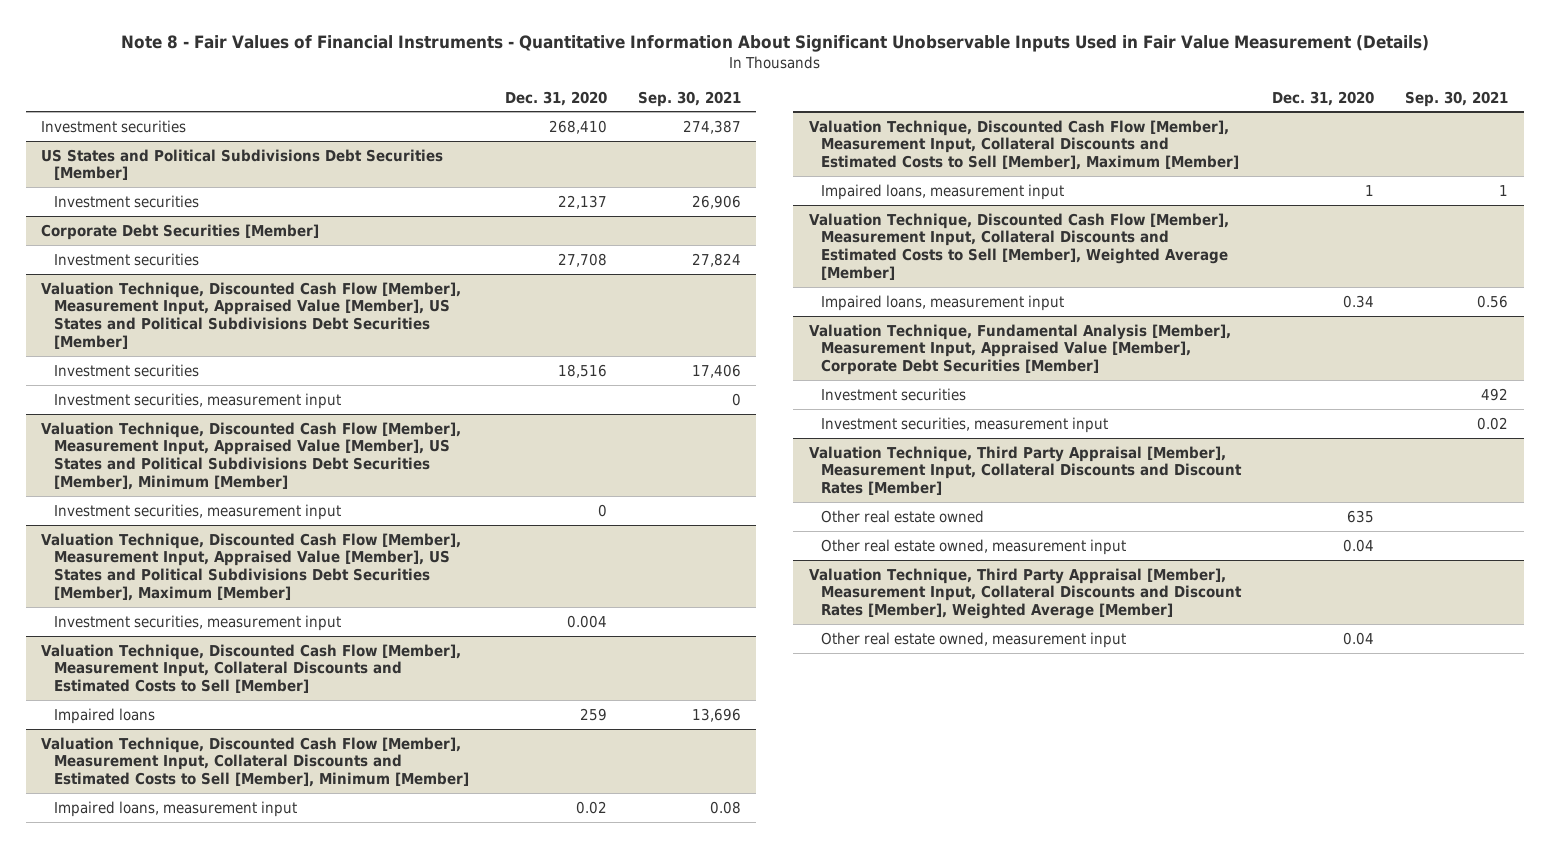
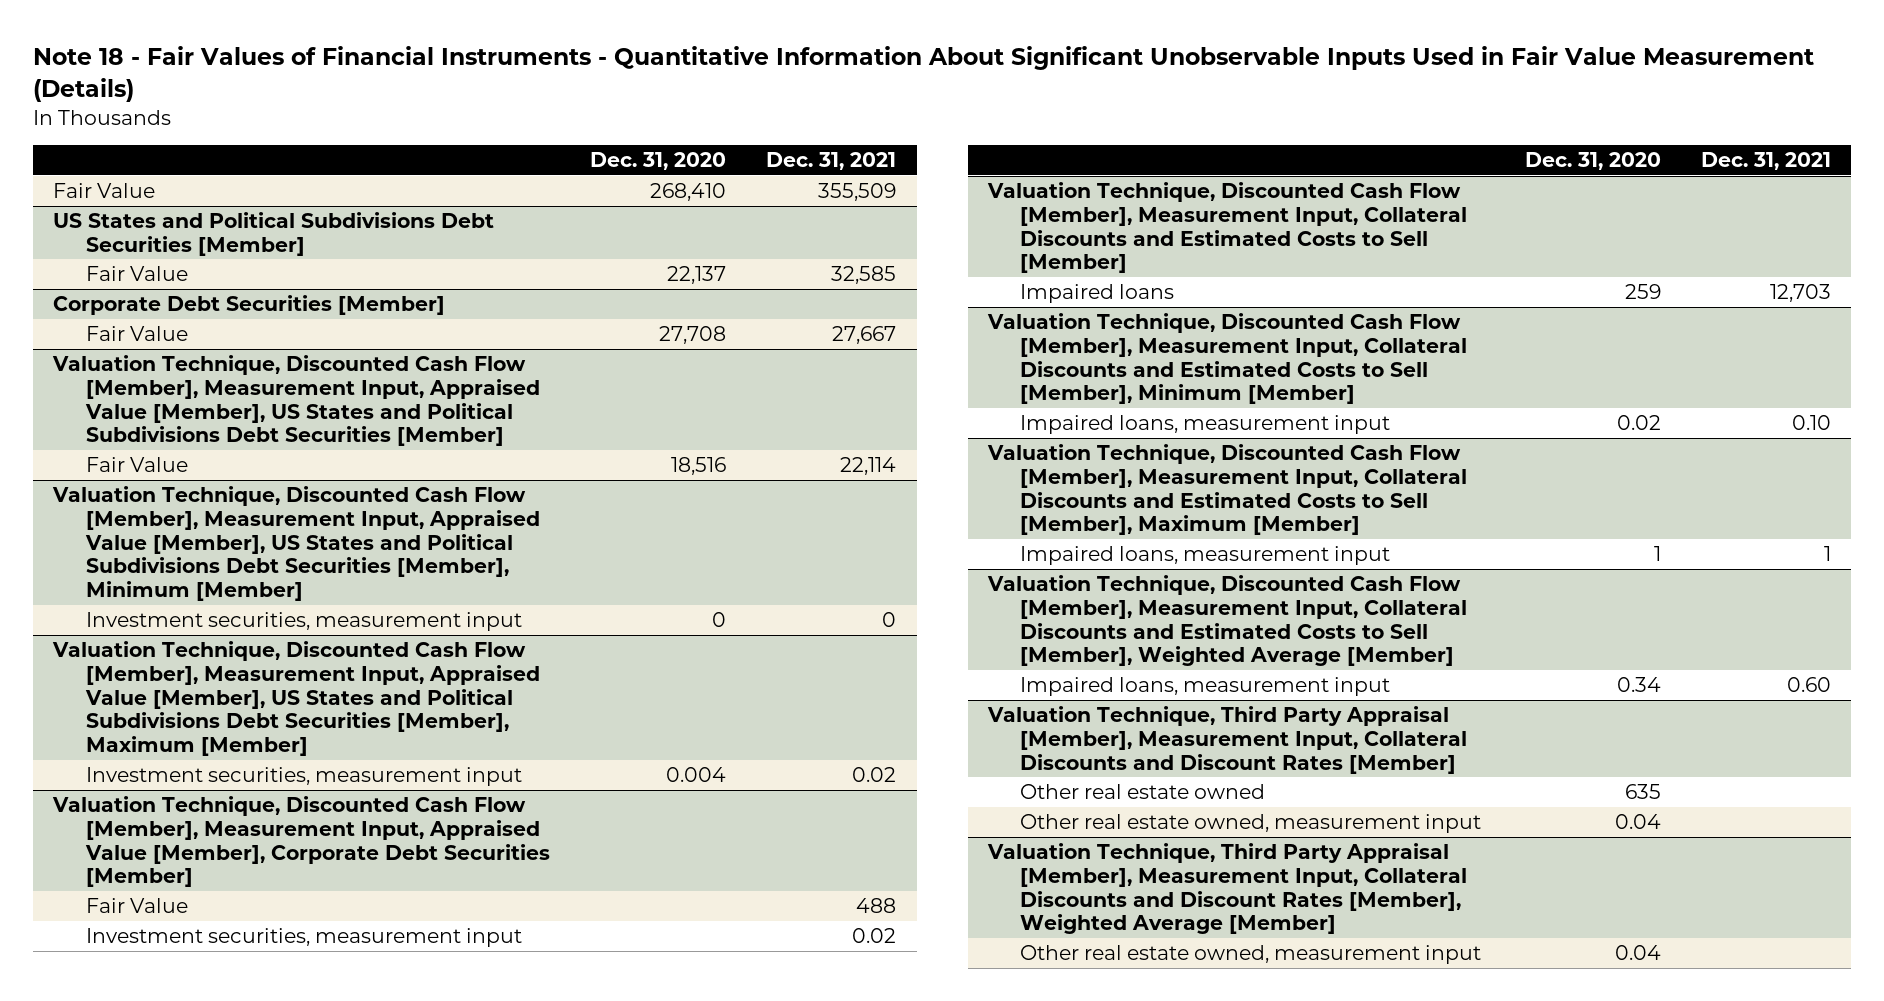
[120,35,1429,53] Note 8 - Fair Values of Financial Instruments - Quantitative Information About Significant Unobservable Inputs Used in Fair Value Measurement (Details) -> [33,46,1815,102] Note 18 - Fair Values of Financial Instruments - Quantitative Information About Significant Unobservable Inputs Used in Fair Value Measurement (Details)
[637,90,741,107] Sep. 30, 2021 -> none
none -> [766,151,897,170] Dec. 31, 2021
[41,119,187,133] Investment securities -> [53,182,156,198] Fair Value
[53,194,199,208] Investment securities -> [85,265,188,281] Fair Value
[53,252,199,266] Investment securities -> [85,325,188,341] Fair Value
[53,392,341,409] Investment securities, measurement input -> none
[53,363,199,377] Investment securities -> [85,456,188,472] Fair Value
none -> [52,795,550,888] Valuation Technique, Discounted Cash Flow [Member], Measurement Input, Appraised Value [Member], Corporate Debt Securities [Member]
none -> [85,897,188,913] Fair Value
none -> [85,927,522,947] Investment securities, measurement input
[808,323,1231,376] Valuation Technique, Fundamental Analysis [Member], Measurement Input, Appraised Value [Member], Corporate Debt Securities [Member] -> none
[820,387,966,401] Investment securities -> none
[820,416,1108,433] Investment securities, measurement input -> none

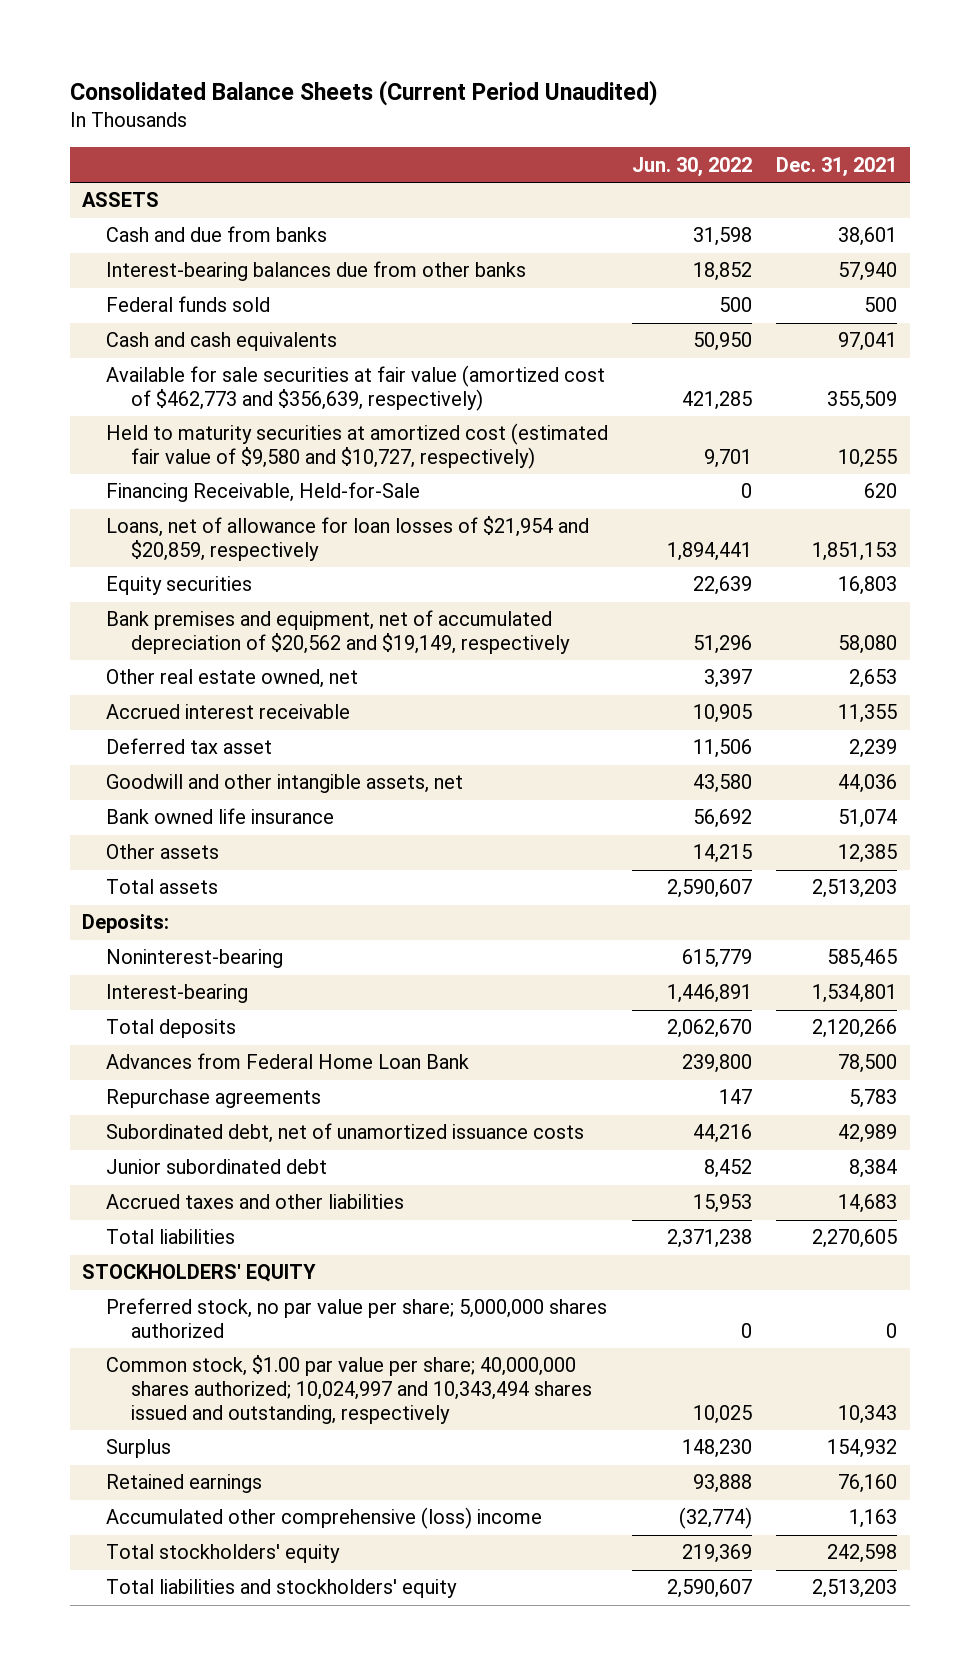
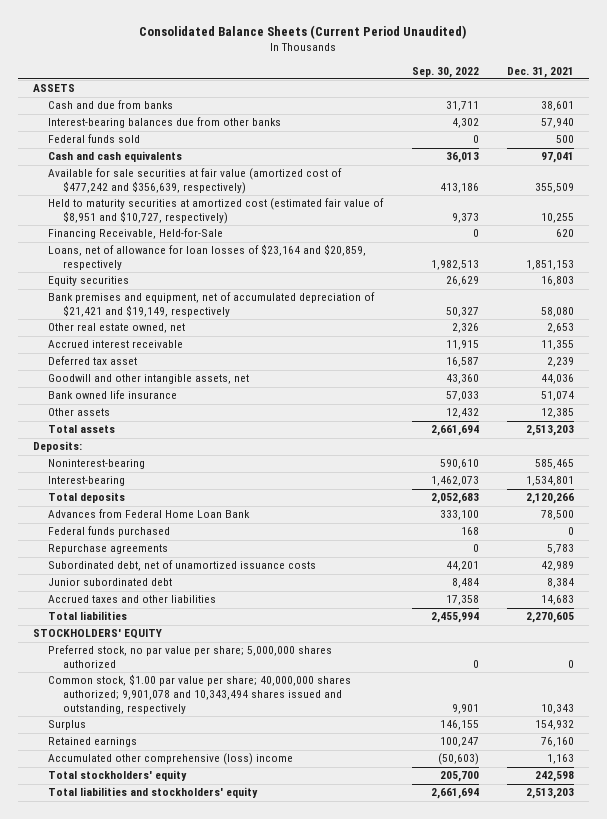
[632,156,753,177] Jun. 30, 2022 -> none
none -> [411,66,479,78] Sep. 30, 2022
[106,365,606,412] Available for sale securities at fair value (amortized cost of $462,773 and $356,639, respectively) -> [47,168,342,195] Available for sale securities at fair value (amortized cost of $477,242 and $356,639, respectively)
[106,423,609,470] Held to maturity securities at amortized cost (estimated fair value of $9,580 and $10,727, respectively) -> [47,198,384,225] Held to maturity securities at amortized cost (estimated fair value of $8,951 and $10,727, respectively)
[106,516,590,562] Loans, net of allowance for loan losses of $21,954 and $20,859, respectively -> [47,244,366,271] Loans, net of allowance for loan losses of $23,164 and $20,859, respectively
[106,610,570,655] Bank premises and equipment, net of accumulated depreciation of $20,562 and $19,149, respectively -> [47,292,375,318] Bank premises and equipment, net of accumulated depreciation of $21,421 and $19,149, respectively
none -> [47,526,170,538] Federal funds purchased
[106,1355,592,1424] Common stock, $1.00 par value per share; 40,000,000 shares authorized; 10,024,997 and 10,343,494 shares issued and outstanding, respectively -> [47,674,351,714] Common stock, $1.00 par value per share; 40,000,000 shares authorized; 9,901,078 and 10,343,494 shares issued and outstanding, respectively

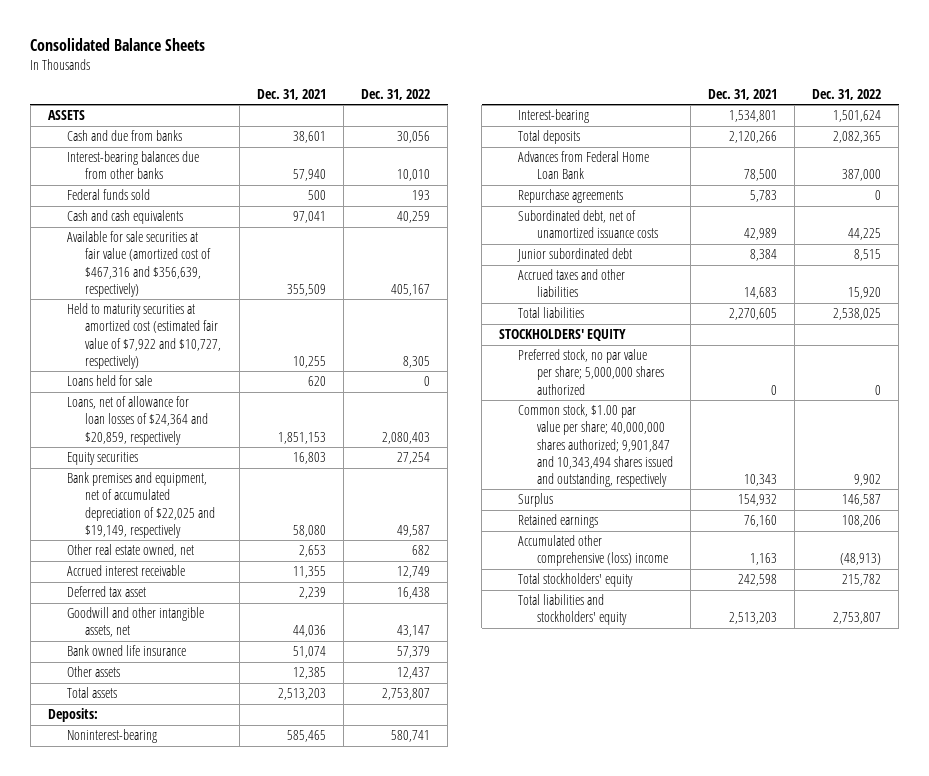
[139,24,467,39] Consolidated Balance Sheets (Current Period Unaudited) -> [30,38,206,52] Consolidated Balance Sheets
[411,66,479,78] Sep. 30, 2022 -> none
none -> [360,88,430,100] Dec. 31, 2022
[47,168,342,195] Available for sale securities at fair value (amortized cost of $477,242 and $356,639, respectively) -> [66,231,212,297] Available for sale securities at fair value (amortized cost of $467,316 and $356,639, respectively)
[47,198,384,225] Held to maturity securities at amortized cost (estimated fair value of $8,951 and $10,727, respectively) -> [66,303,222,369] Held to maturity securities at amortized cost (estimated fair value of $7,922 and $10,727, respectively)
[47,228,223,240] Financing Receivable, Held-for-Sale -> [66,375,152,387] Loans held for sale
[47,244,366,271] Loans, net of allowance for loan losses of $23,164 and $20,859, respectively -> [66,396,209,445] Loans, net of allowance for loan losses of $24,364 and $20,859, respectively
[47,292,375,318] Bank premises and equipment, net of accumulated depreciation of $21,421 and $19,149, respectively -> [66,472,216,538] Bank premises and equipment, net of accumulated depreciation of $22,025 and $19,149, respectively
[47,526,170,538] Federal funds purchased -> none
[47,674,351,714] Common stock, $1.00 par value per share; 40,000,000 shares authorized; 9,901,078 and 10,343,494 shares issued and outstanding, respectively -> [517,404,673,487] Common stock, $1.00 par value per share; 40,000,000 shares authorized; 9,901,847 and 10,343,494 shares issued and outstanding, respectively

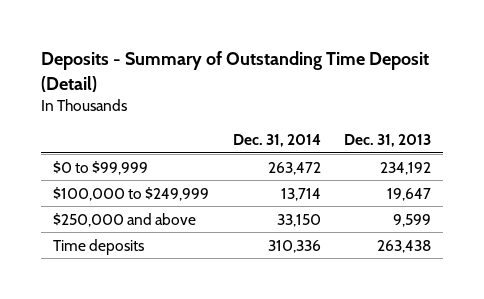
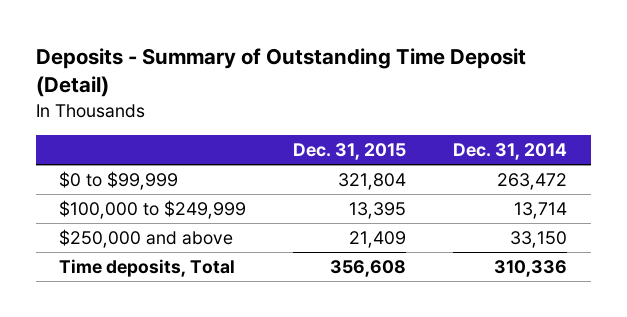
[344,134,432,148] Dec. 31, 2013 -> none
none -> [293,142,407,160] Dec. 31, 2015
[52,238,144,255] Time deposits -> [59,259,236,278] Time deposits, Total

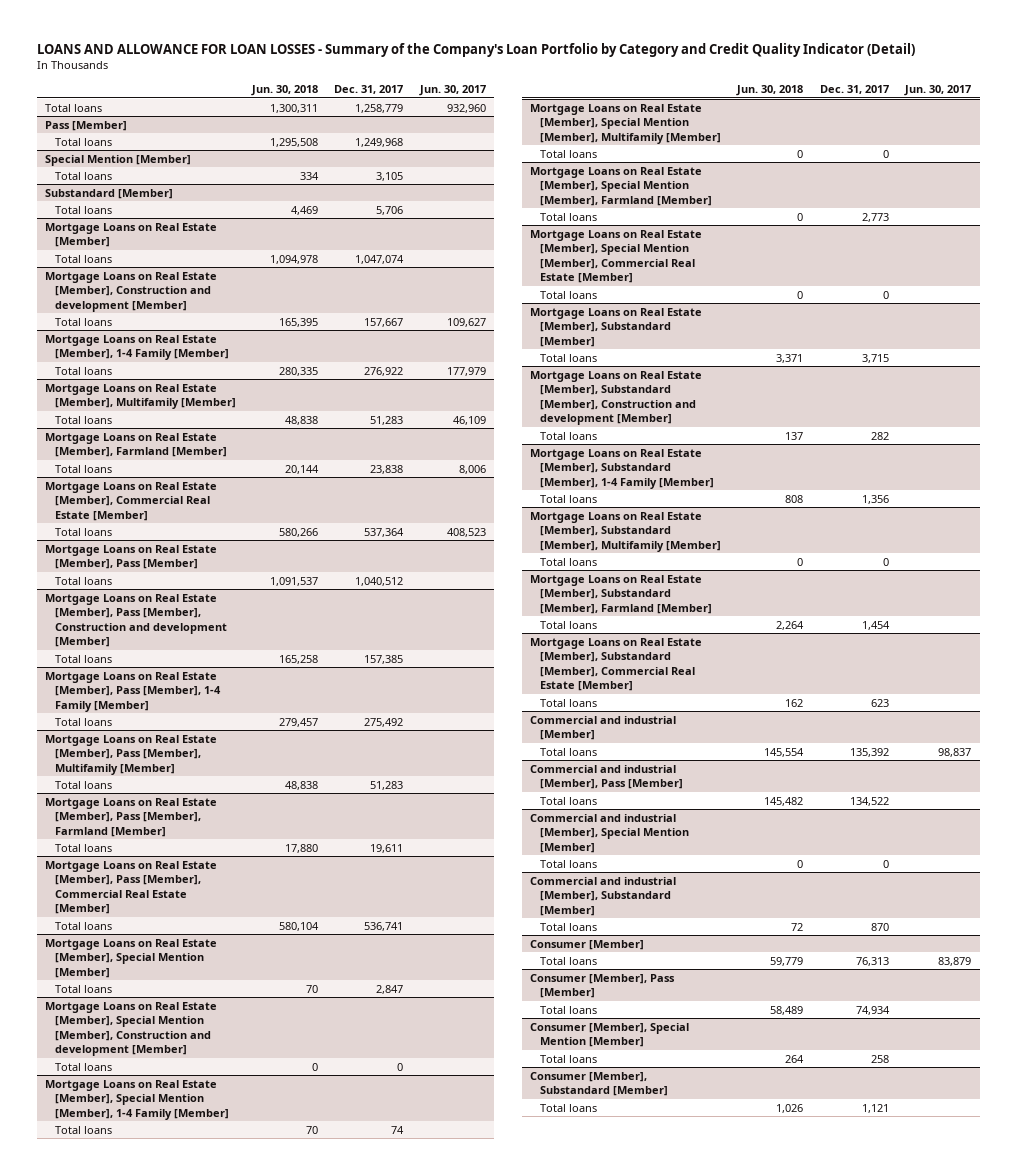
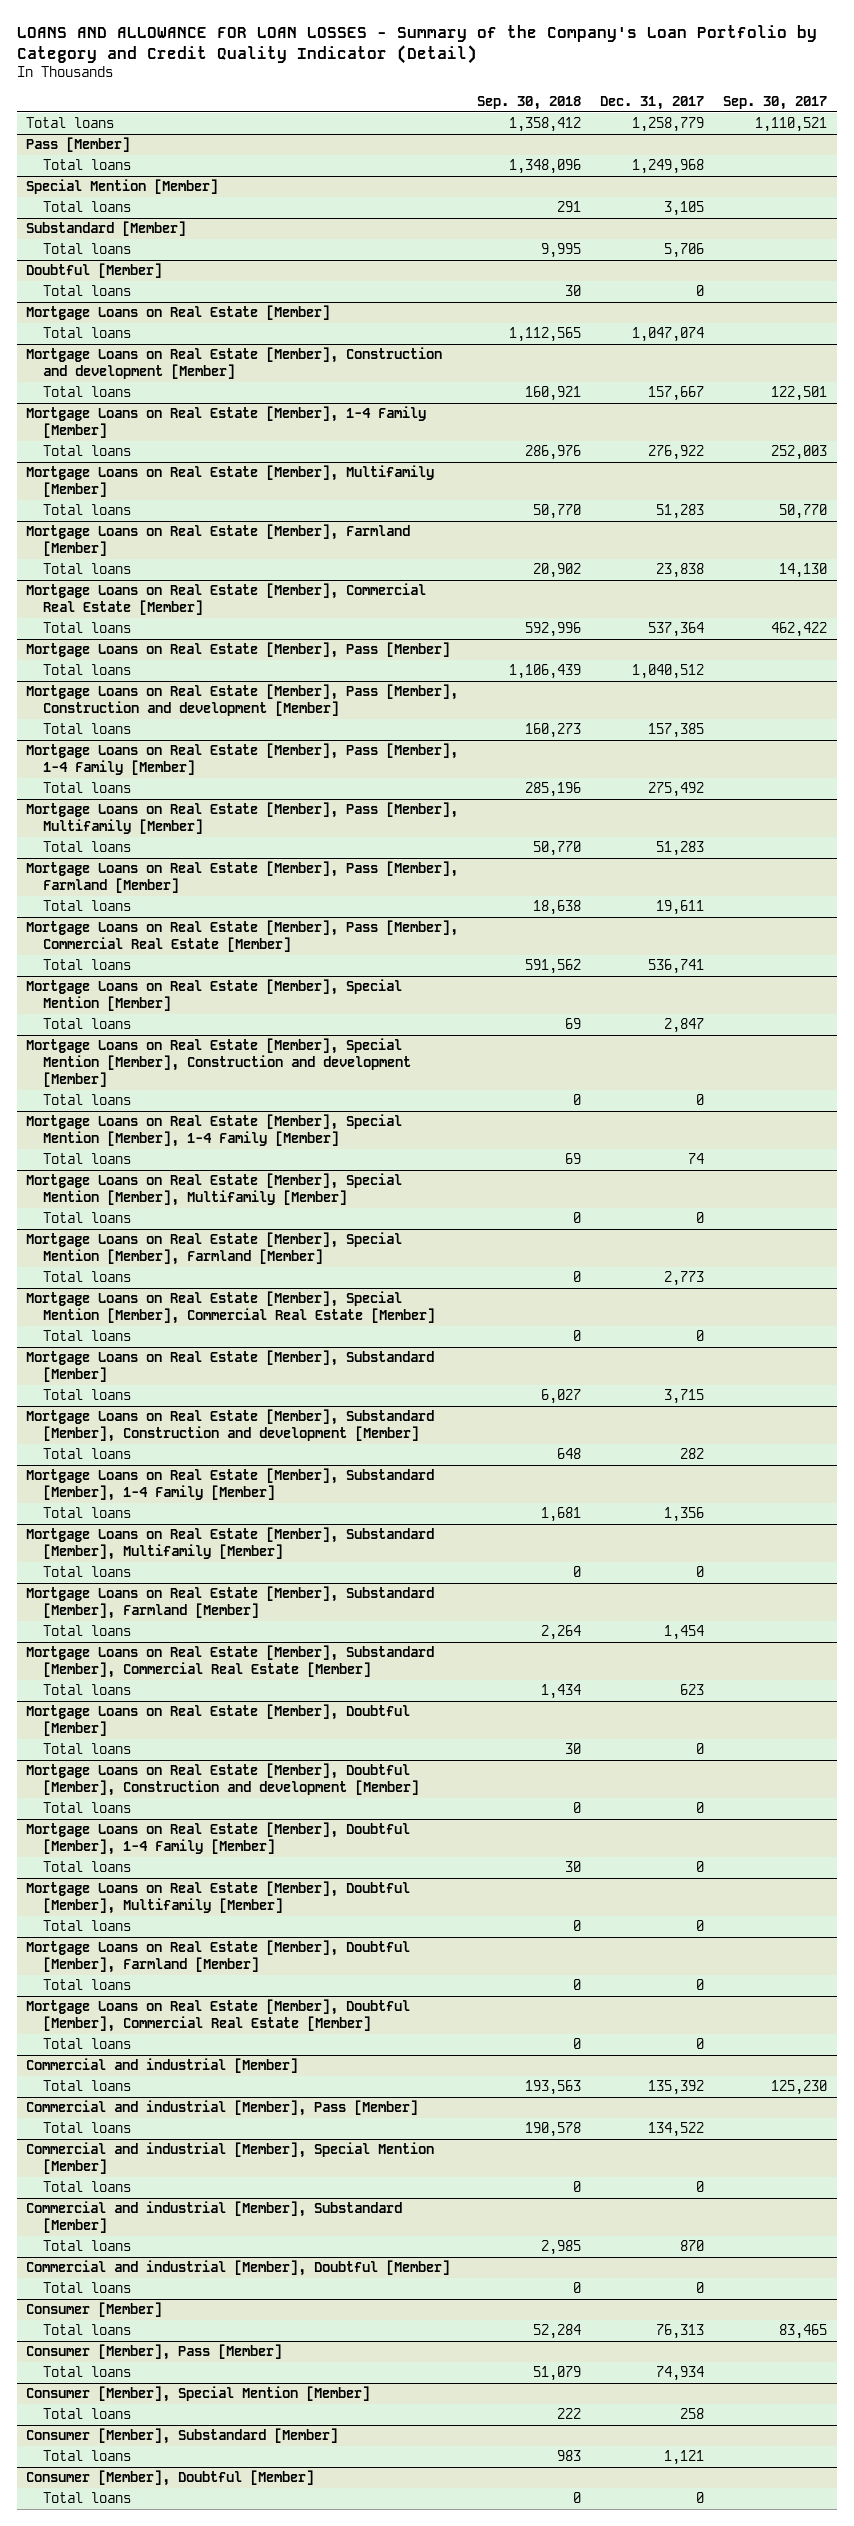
[250,84,318,96] Jun. 30, 2018 -> none
[418,84,486,96] Jun. 30, 2017 -> none
none -> [477,95,582,110] Sep. 30, 2018
none -> [723,95,828,110] Sep. 30, 2017
none -> [26,263,163,279] Doubtful [Member]
none -> [42,285,131,297] Total loans
none -> [26,1704,411,1737] Mortgage Loans on Real Estate [Member], Doubtful [Member]
none -> [42,1743,131,1755] Total loans
none -> [26,1763,419,1797] Mortgage Loans on Real Estate [Member], Doubtful [Member], Construction and development [Member]
none -> [42,1802,131,1814] Total loans
none -> [26,1822,411,1856] Mortgage Loans on Real Estate [Member], Doubtful [Member], 1-4 Family [Member]
none -> [42,1861,131,1873] Total loans
none -> [26,1881,411,1915] Mortgage Loans on Real Estate [Member], Doubtful [Member], Multifamily [Member]
none -> [42,1920,131,1932] Total loans
none -> [26,1940,411,1974] Mortgage Loans on Real Estate [Member], Doubtful [Member], Farmland [Member]
none -> [42,1979,131,1991] Total loans
none -> [26,1999,411,2033] Mortgage Loans on Real Estate [Member], Doubtful [Member], Commercial Real Estate [Member]
none -> [42,2038,131,2050] Total loans
none -> [26,2260,451,2277] Commercial and industrial [Member], Doubtful [Member]
none -> [42,2282,131,2294] Total loans
none -> [26,2470,315,2487] Consumer [Member], Doubtful [Member]
none -> [42,2492,131,2504] Total loans

